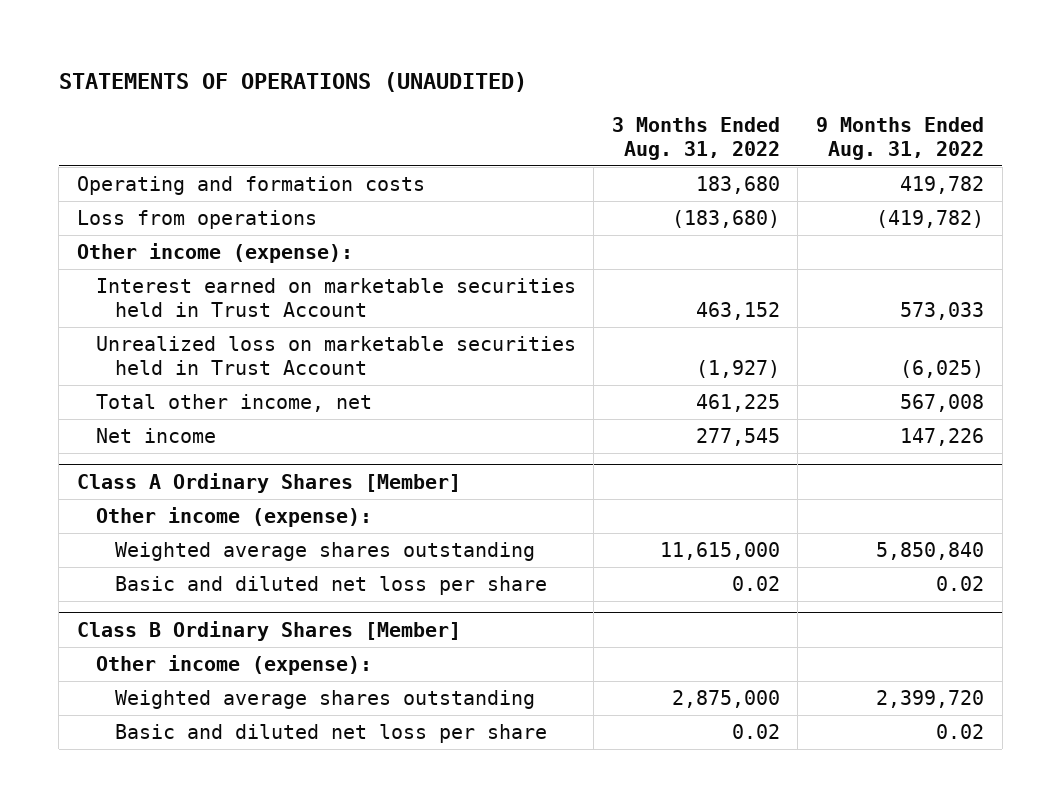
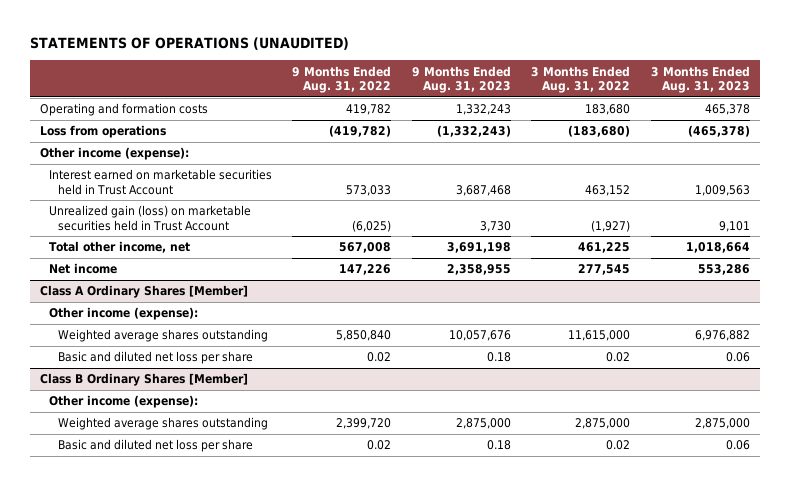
none -> [411,65,511,93] 9 Months Ended Aug. 31, 2023
none -> [650,65,750,93] 3 Months Ended Aug. 31, 2023
[95,336,576,375] Unrealized loss on marketable securities held in Trust Account -> [48,205,251,231] Unrealized gain (loss) on marketable securities held in Trust Account

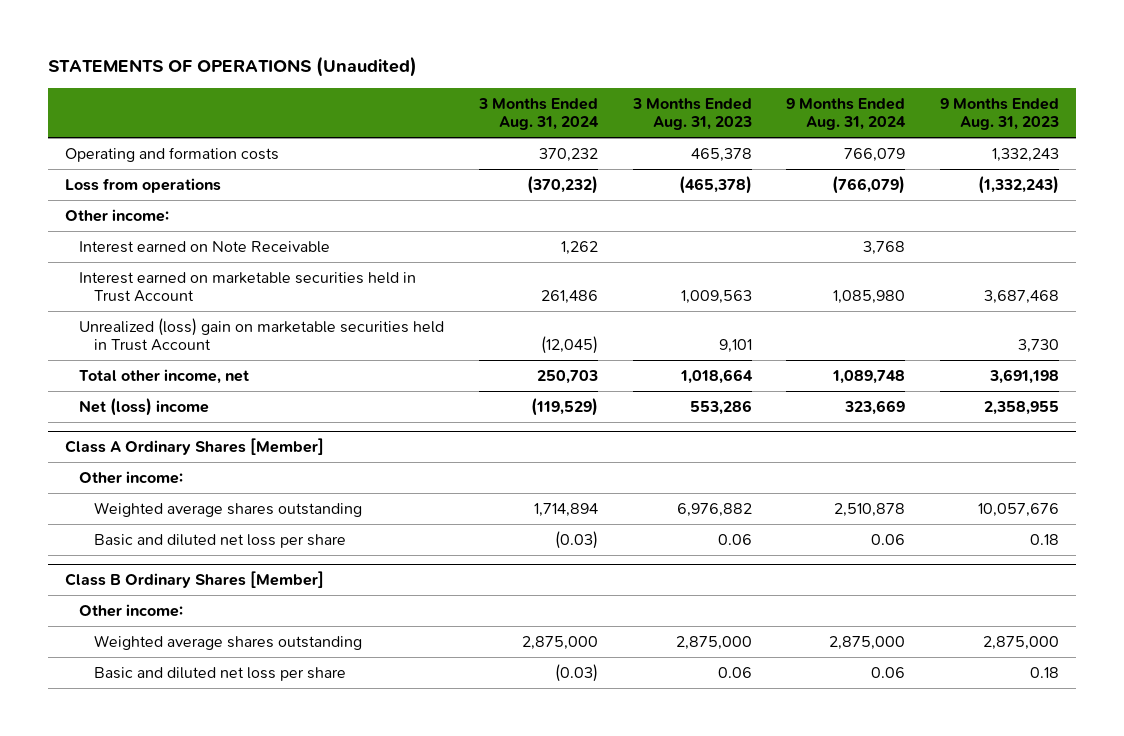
[29,37,349,51] STATEMENTS OF OPERATIONS (UNAUDITED) -> [47,56,417,78] STATEMENTS OF OPERATIONS (Unaudited)
[292,65,392,93] 9 Months Ended Aug. 31, 2022 -> none
[531,65,631,93] 3 Months Ended Aug. 31, 2022 -> none
none -> [477,97,599,131] 3 Months Ended Aug. 31, 2024
none -> [786,97,907,131] 9 Months Ended Aug. 31, 2024
[39,147,189,161] Other income (expense): -> [65,208,170,222] Other income:
none -> [79,240,331,253] Interest earned on Note Receivable
[48,205,251,231] Unrealized gain (loss) on marketable securities held in Trust Account -> [79,317,445,351] Unrealized (loss) gain on marketable securities held in Trust Account
[48,263,117,275] Net income -> [79,397,210,416] Net (loss) income
[48,307,198,321] Other income (expense): -> [79,470,184,484] Other income:
[48,395,198,409] Other income (expense): -> [79,603,184,617] Other income:

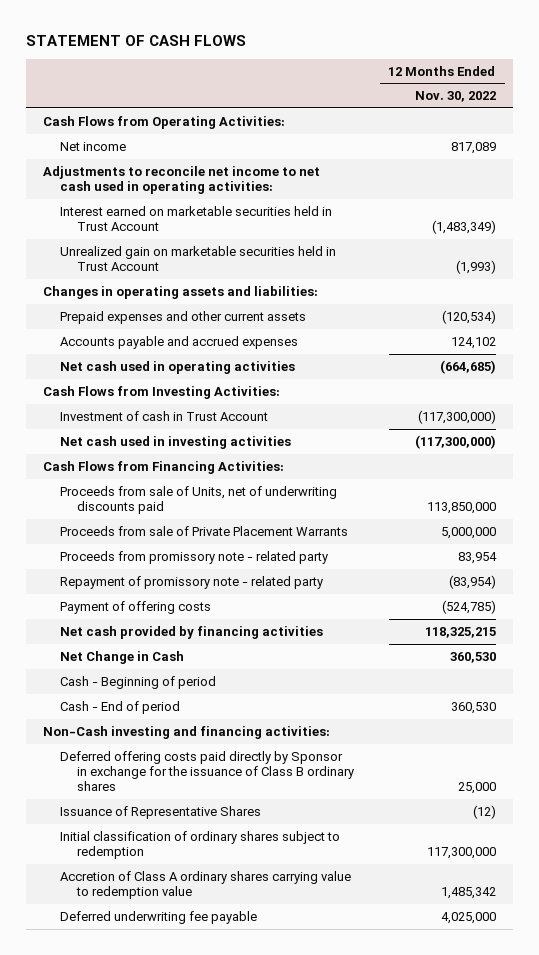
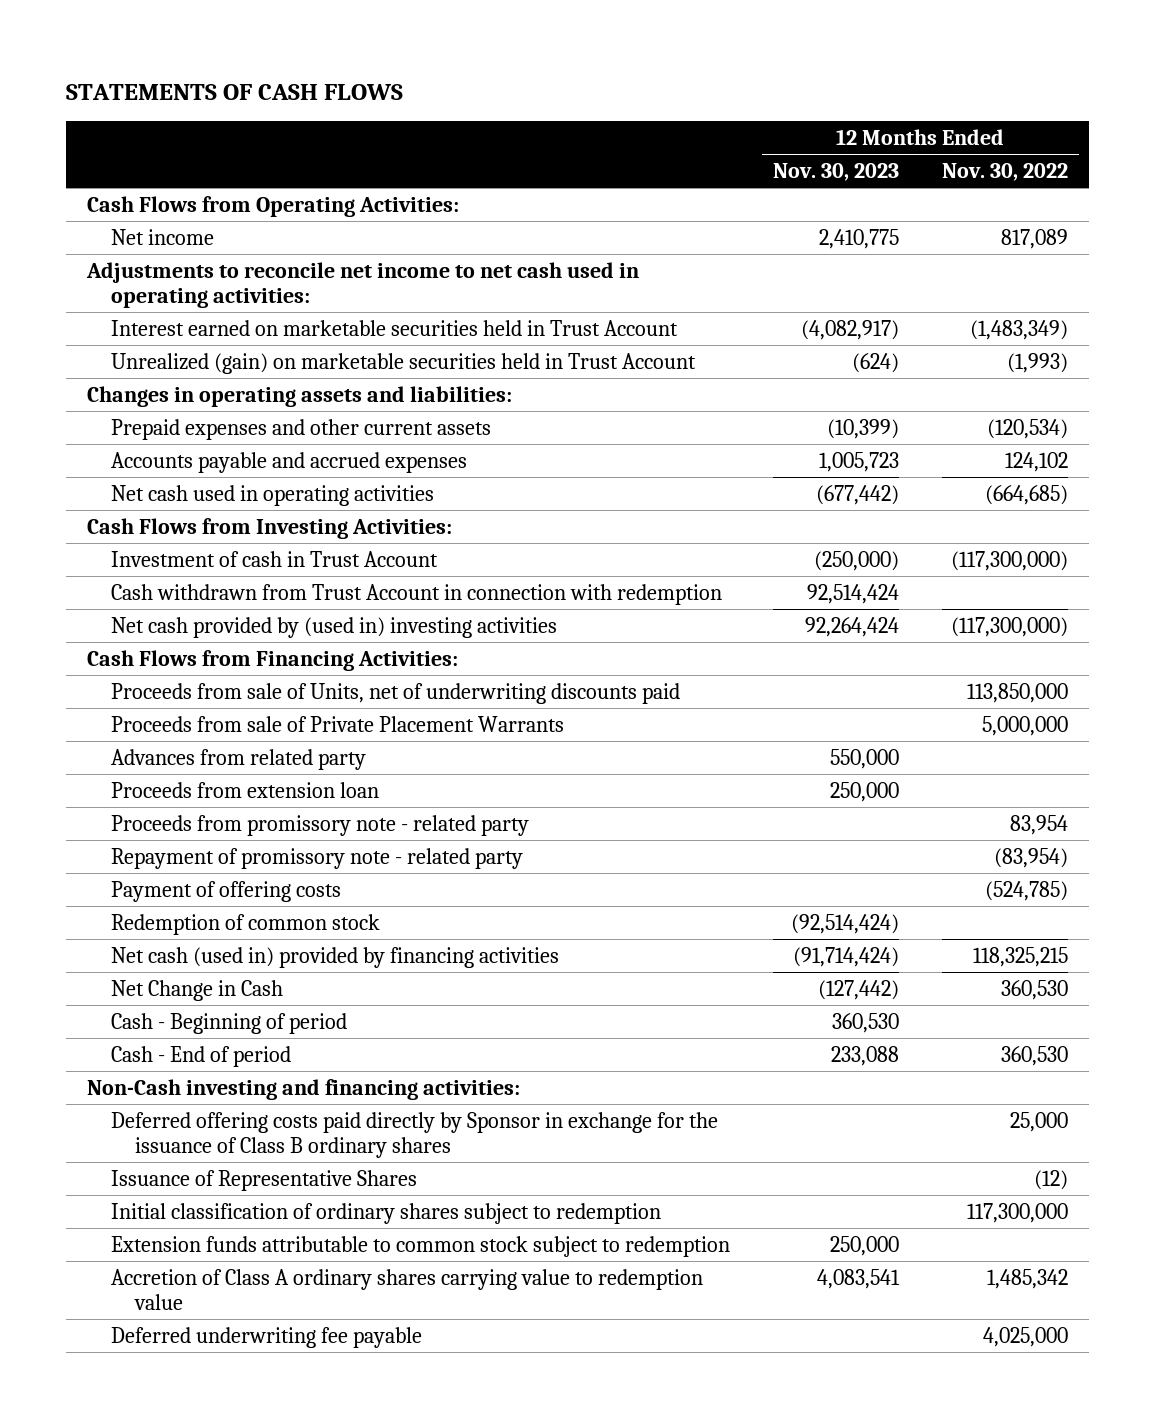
[25,34,246,46] STATEMENT OF CASH FLOWS -> [66,83,404,100] STATEMENTS OF CASH FLOWS
none -> [772,163,899,182] Nov. 30, 2023
[60,245,337,271] Unrealized gain on marketable securities held in Trust Account -> [111,352,697,374] Unrealized (gain) on marketable securities held in Trust Account
none -> [111,583,723,605] Cash withdrawn from Trust Account in connection with redemption
[60,435,292,449] Net cash used in investing activities -> [111,616,558,638] Net cash provided by (used in) investing activities
none -> [111,748,367,770] Advances from related party
none -> [111,781,380,798] Proceeds from extension loan
none -> [111,913,381,935] Redemption of common stock
[60,625,324,639] Net cash provided by financing activities -> [111,946,560,968] Net cash (used in) provided by financing activities
none -> [111,1235,731,1257] Extension funds attributable to common stock subject to redemption

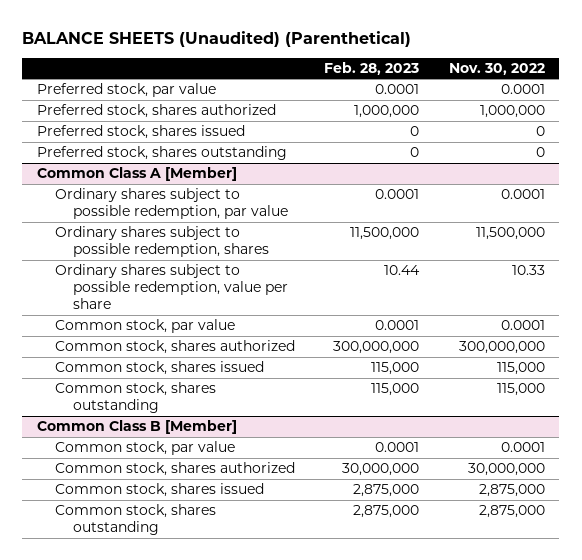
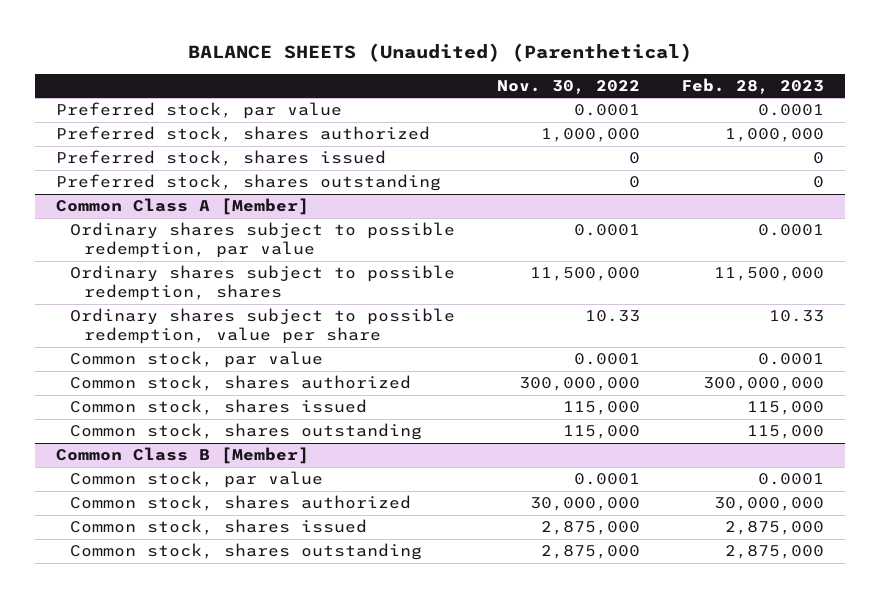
[384,265,421,276] 10.44 -> [769,310,825,323] 10.33

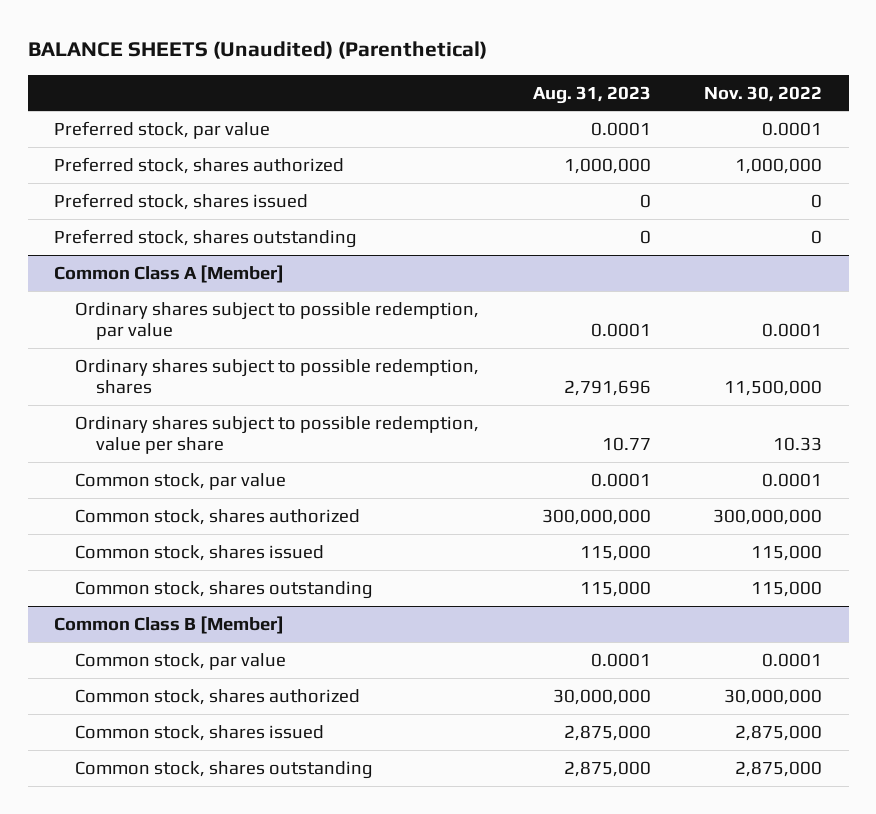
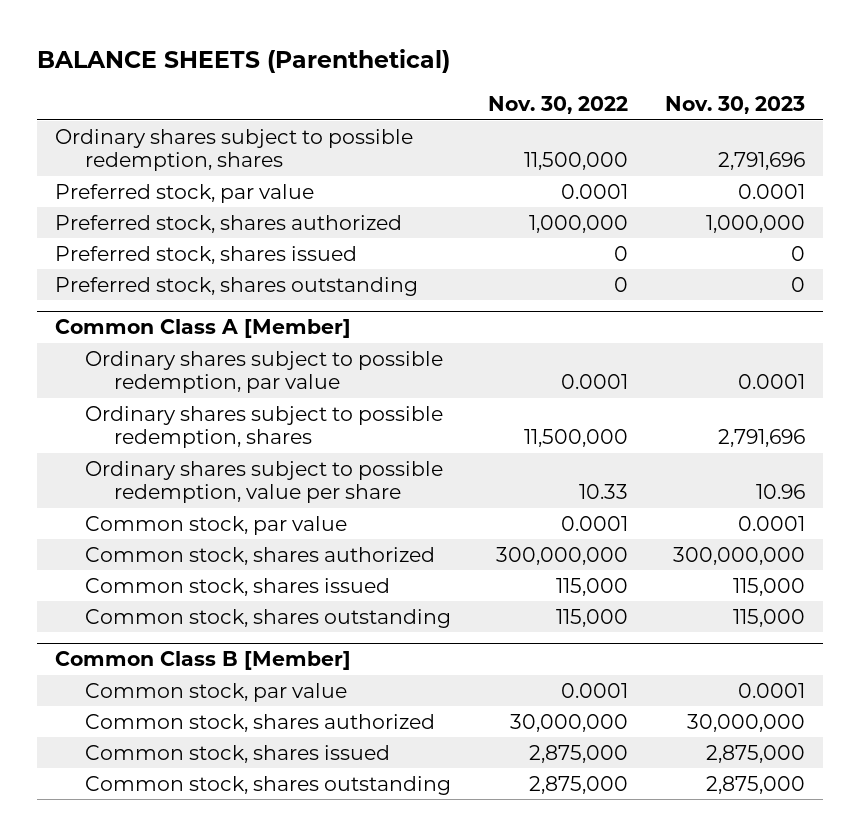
[27,41,487,60] BALANCE SHEETS (Unaudited) (Parenthetical) -> [36,49,450,74] BALANCE SHEETS (Parenthetical)
[532,85,651,104] Aug. 31, 2023 -> none
none -> [664,96,805,115] Nov. 30, 2023
none -> [55,128,414,172] Ordinary shares subject to possible redemption, shares

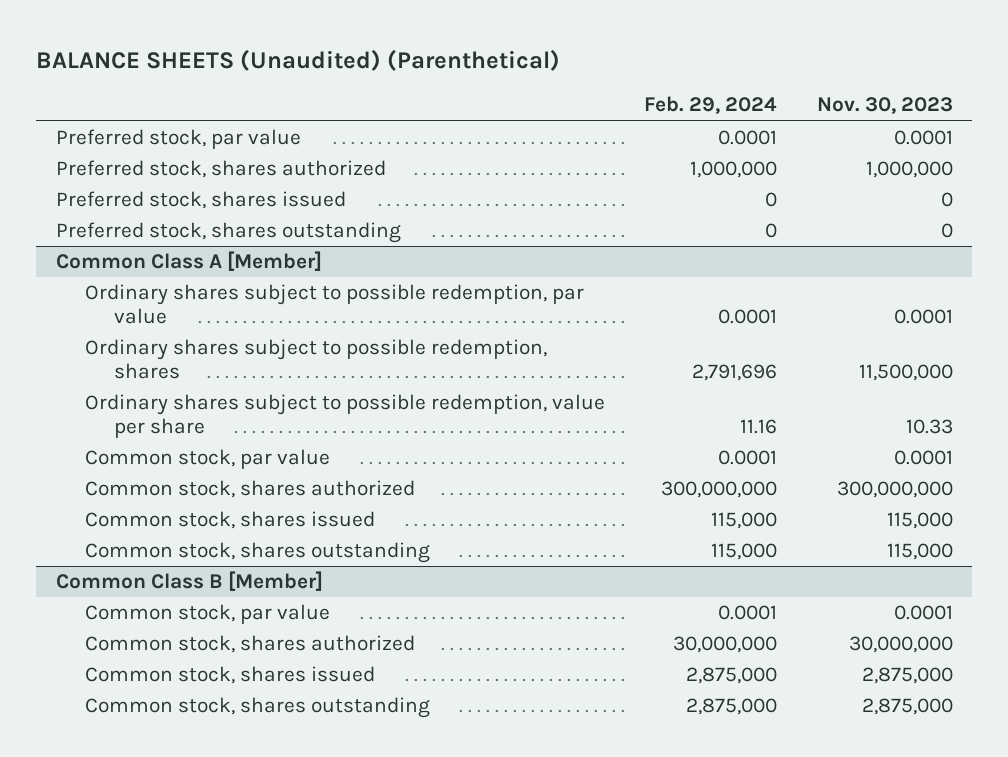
[36,49,450,74] BALANCE SHEETS (Parenthetical) -> [36,49,561,72] BALANCE SHEETS (Unaudited) (Parenthetical)
[487,96,628,115] Nov. 30, 2022 -> none
none -> [644,96,778,115] Feb. 29, 2024
[55,128,414,172] Ordinary shares subject to possible redemption, shares -> none
[717,429,805,448] 2,791,696 -> [858,364,953,382] 11,500,000
[755,484,805,500] 10.96 -> [905,419,953,435] 10.33

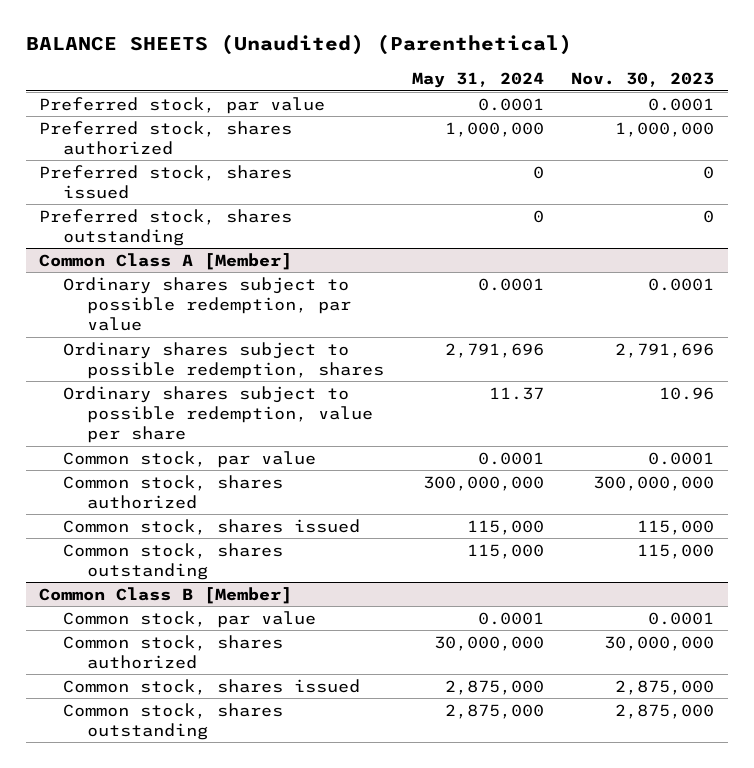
[644,96,778,115] Feb. 29, 2024 -> none
none -> [411,72,544,89] May 31, 2024
[858,364,953,382] 11,500,000 -> [615,342,715,358] 2,791,696
[905,419,953,435] 10.33 -> [659,386,715,400] 10.96

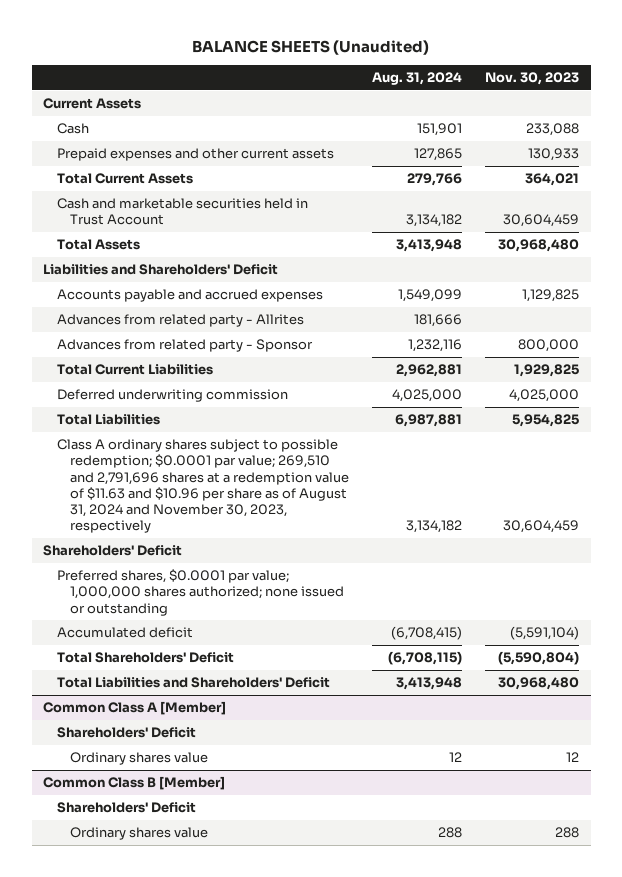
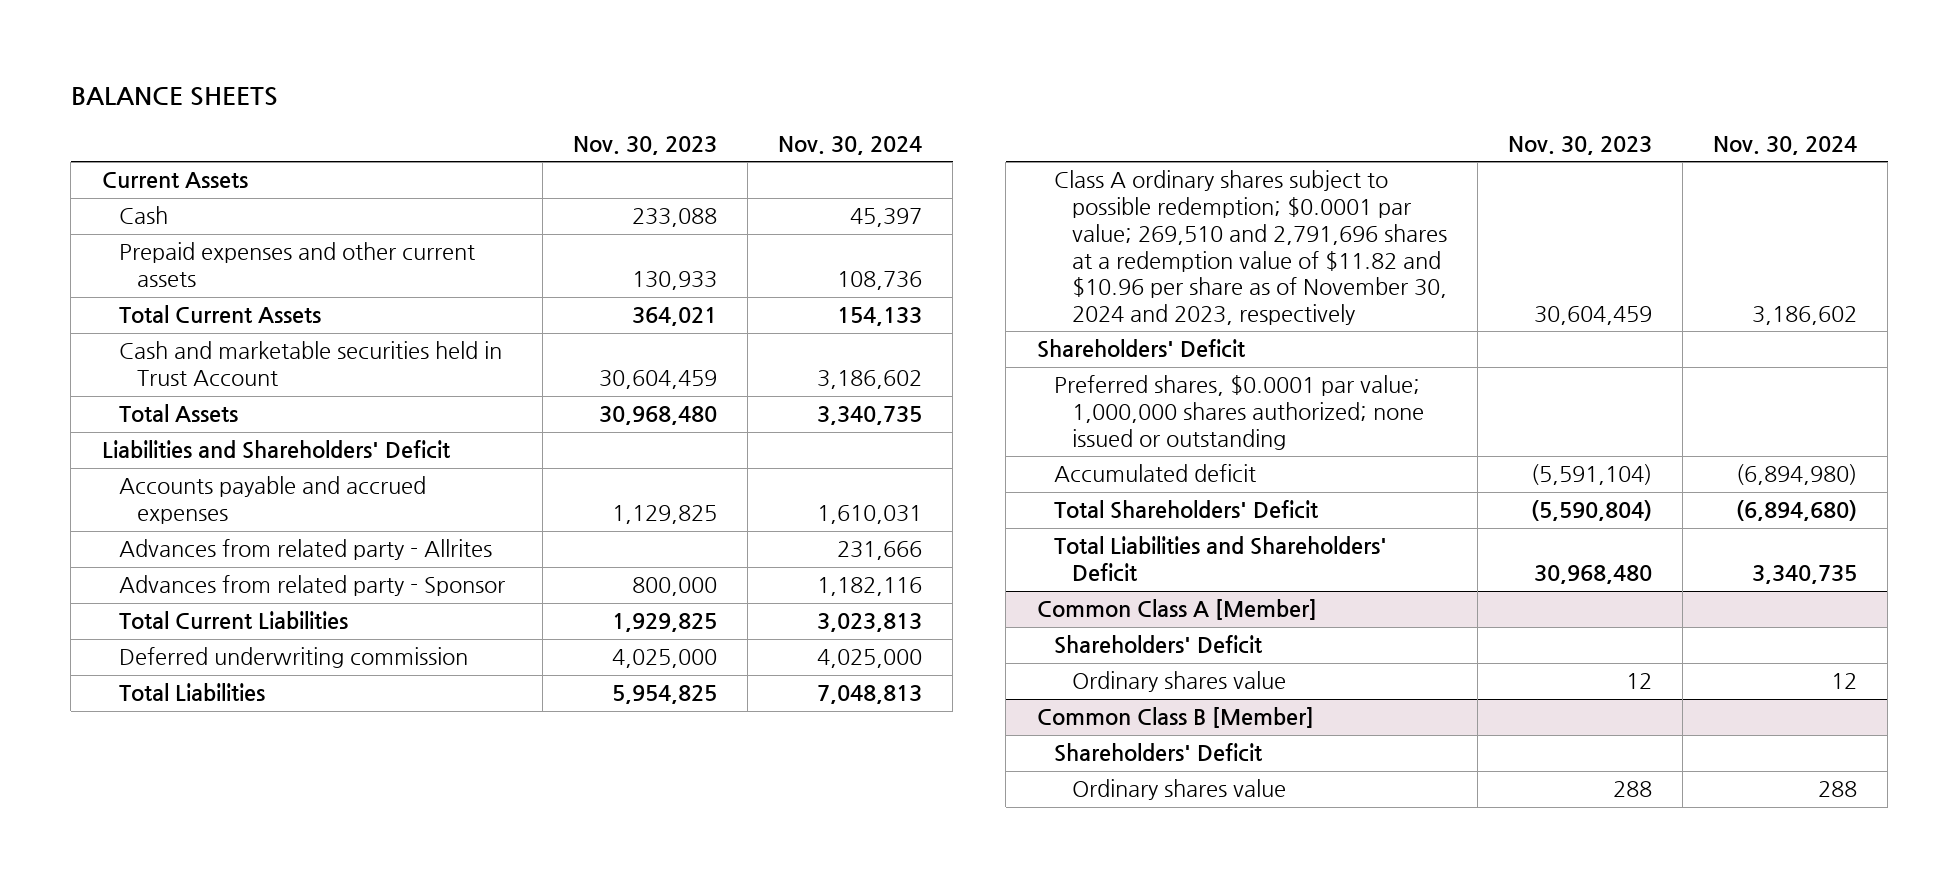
[192,39,430,55] BALANCE SHEETS (Unaudited) -> [70,87,278,107] BALANCE SHEETS
[372,72,463,86] Aug. 31, 2024 -> none
none -> [778,135,923,155] Nov. 30, 2024
[56,439,349,534] Class A ordinary shares subject to possible redemption; $0.0001 par value; 269,510 and 2,791,696 shares at a redemption value of $11.63 and $10.96 per share as of August 31, 2024 and November 30, 2023, respectively -> [1054,170,1447,325] Class A ordinary shares subject to possible redemption; $0.0001 par value; 269,510 and 2,791,696 shares at a redemption value of $11.82 and $10.96 per share as of November 30, 2024 and 2023, respectively

